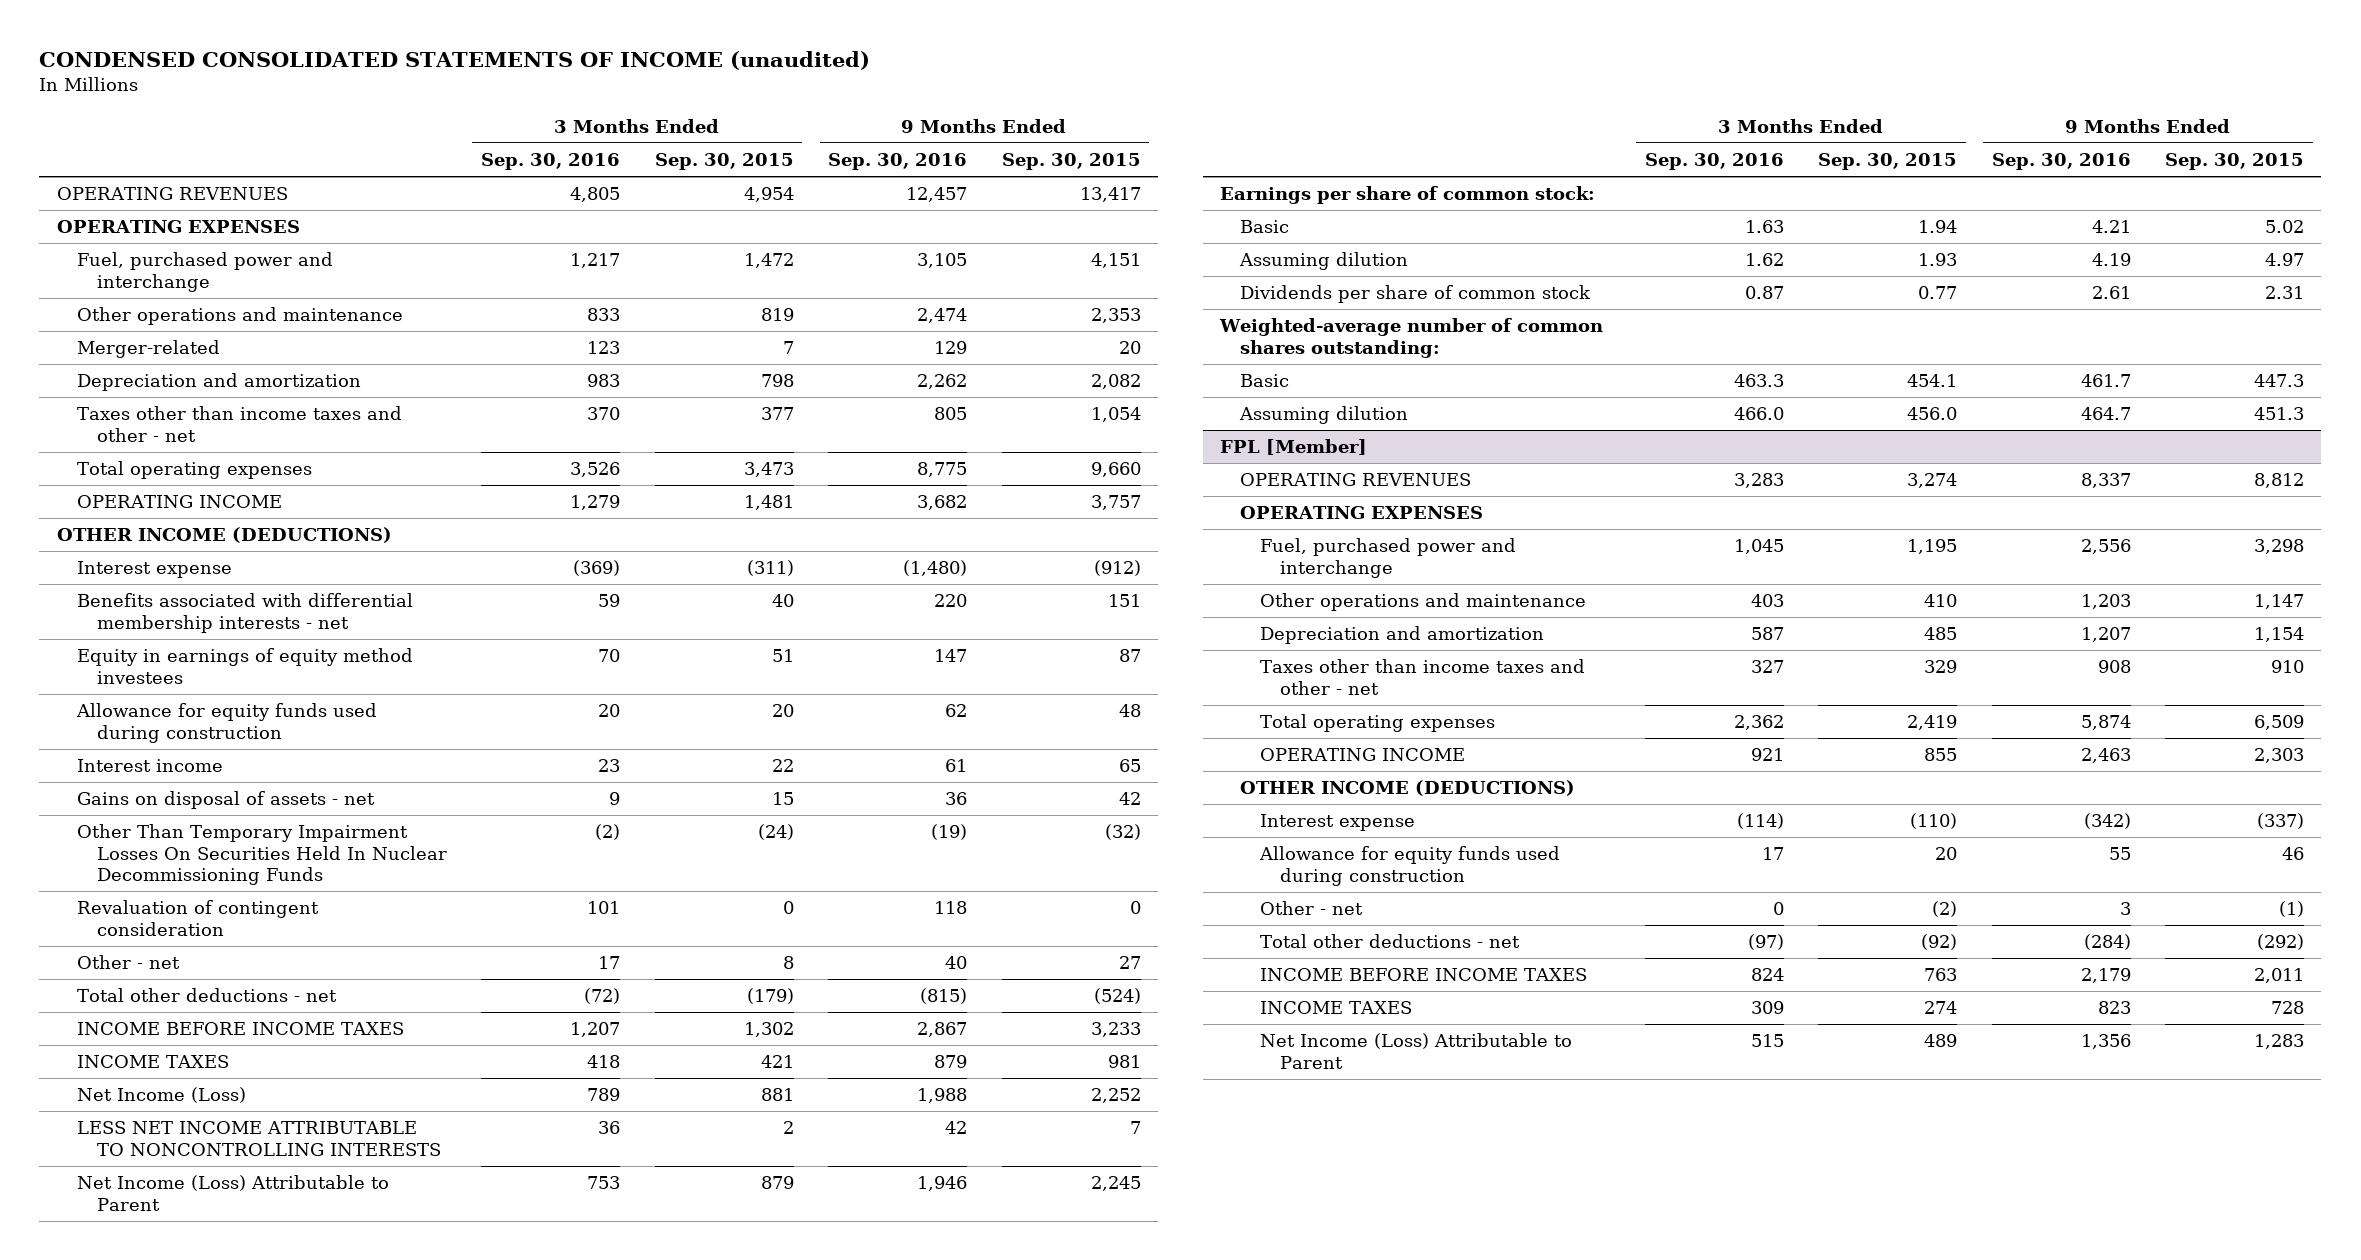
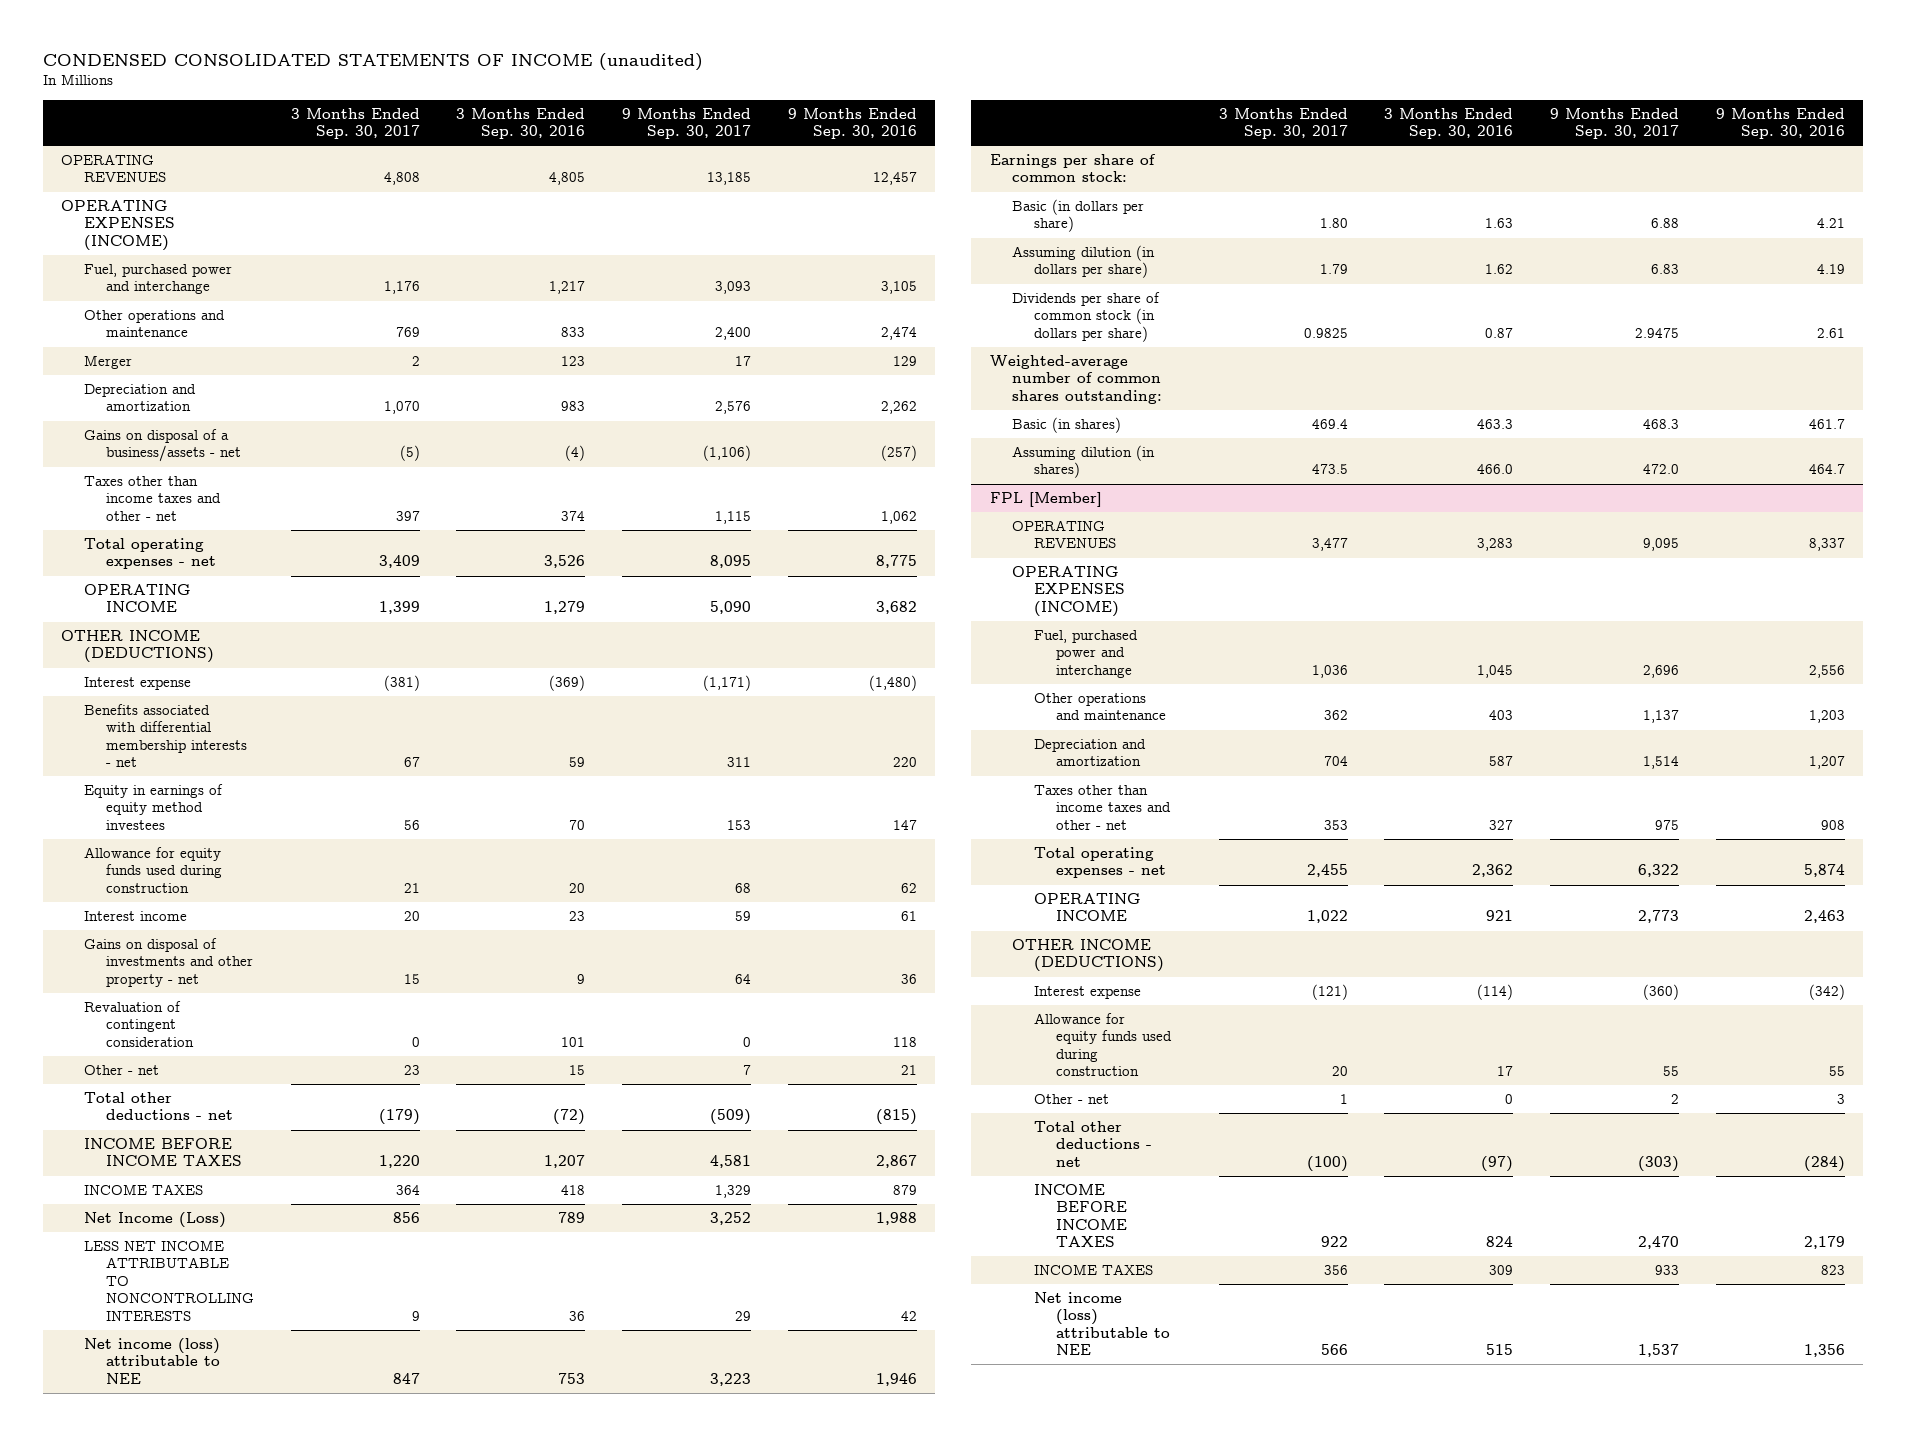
[654,153,794,171] Sep. 30, 2015 -> none
[1001,153,1141,171] Sep. 30, 2015 -> none
none -> [290,107,420,140] 3 Months Ended Sep. 30, 2017
none -> [621,107,751,140] 9 Months Ended Sep. 30, 2017
[56,220,300,234] OPERATING EXPENSES -> [61,200,175,251] OPERATING EXPENSES (INCOME)
[76,340,220,359] Merger-related -> [83,355,132,370] Merger
none -> [83,429,241,463] Gains on disposal of a business/assets - net
[587,407,621,421] 370 -> [561,510,586,521] 374
[934,407,968,421] 805 -> [880,510,917,524] 1,062
[76,461,312,480] Total operating expenses -> [83,538,216,570] Total operating expenses - net
[76,824,447,886] Other Than Temporary Impairment Losses On Securities Held In Nuclear Decommissioning Funds -> none
[76,791,375,810] Gains on disposal of assets - net -> [83,938,253,987] Gains on disposal of investments and other property - net
[598,956,621,970] 17 -> [569,1065,586,1076] 15
[945,956,968,970] 40 -> [900,1065,917,1076] 21
[76,1175,389,1211] Net Income (Loss) Attributable to Parent -> [83,1338,220,1384] Net income (loss) attributable to NEE
[1240,220,1290,234] Basic -> [1011,199,1144,233] Basic (in dollars per share)
[1239,252,1409,271] Assuming dilution -> [1011,245,1155,279] Assuming dilution (in dollars per share)
[1240,285,1592,304] Dividends per share of common stock -> [1011,292,1160,342] Dividends per share of common stock (in dollars per share)
[1240,374,1290,388] Basic -> [1011,417,1121,434] Basic (in shares)
[1239,406,1409,425] Assuming dilution -> [1011,445,1155,479] Assuming dilution (in shares)
[1240,506,1484,520] OPERATING EXPENSES -> [1011,566,1126,617] OPERATING EXPENSES (INCOME)
[1260,714,1496,733] Total operating expenses -> [1034,847,1167,879] Total operating expenses - net
[1260,1033,1573,1069] Net Income (Loss) Attributable to Parent -> [1034,1292,1171,1356] Net income (loss) attributable to NEE

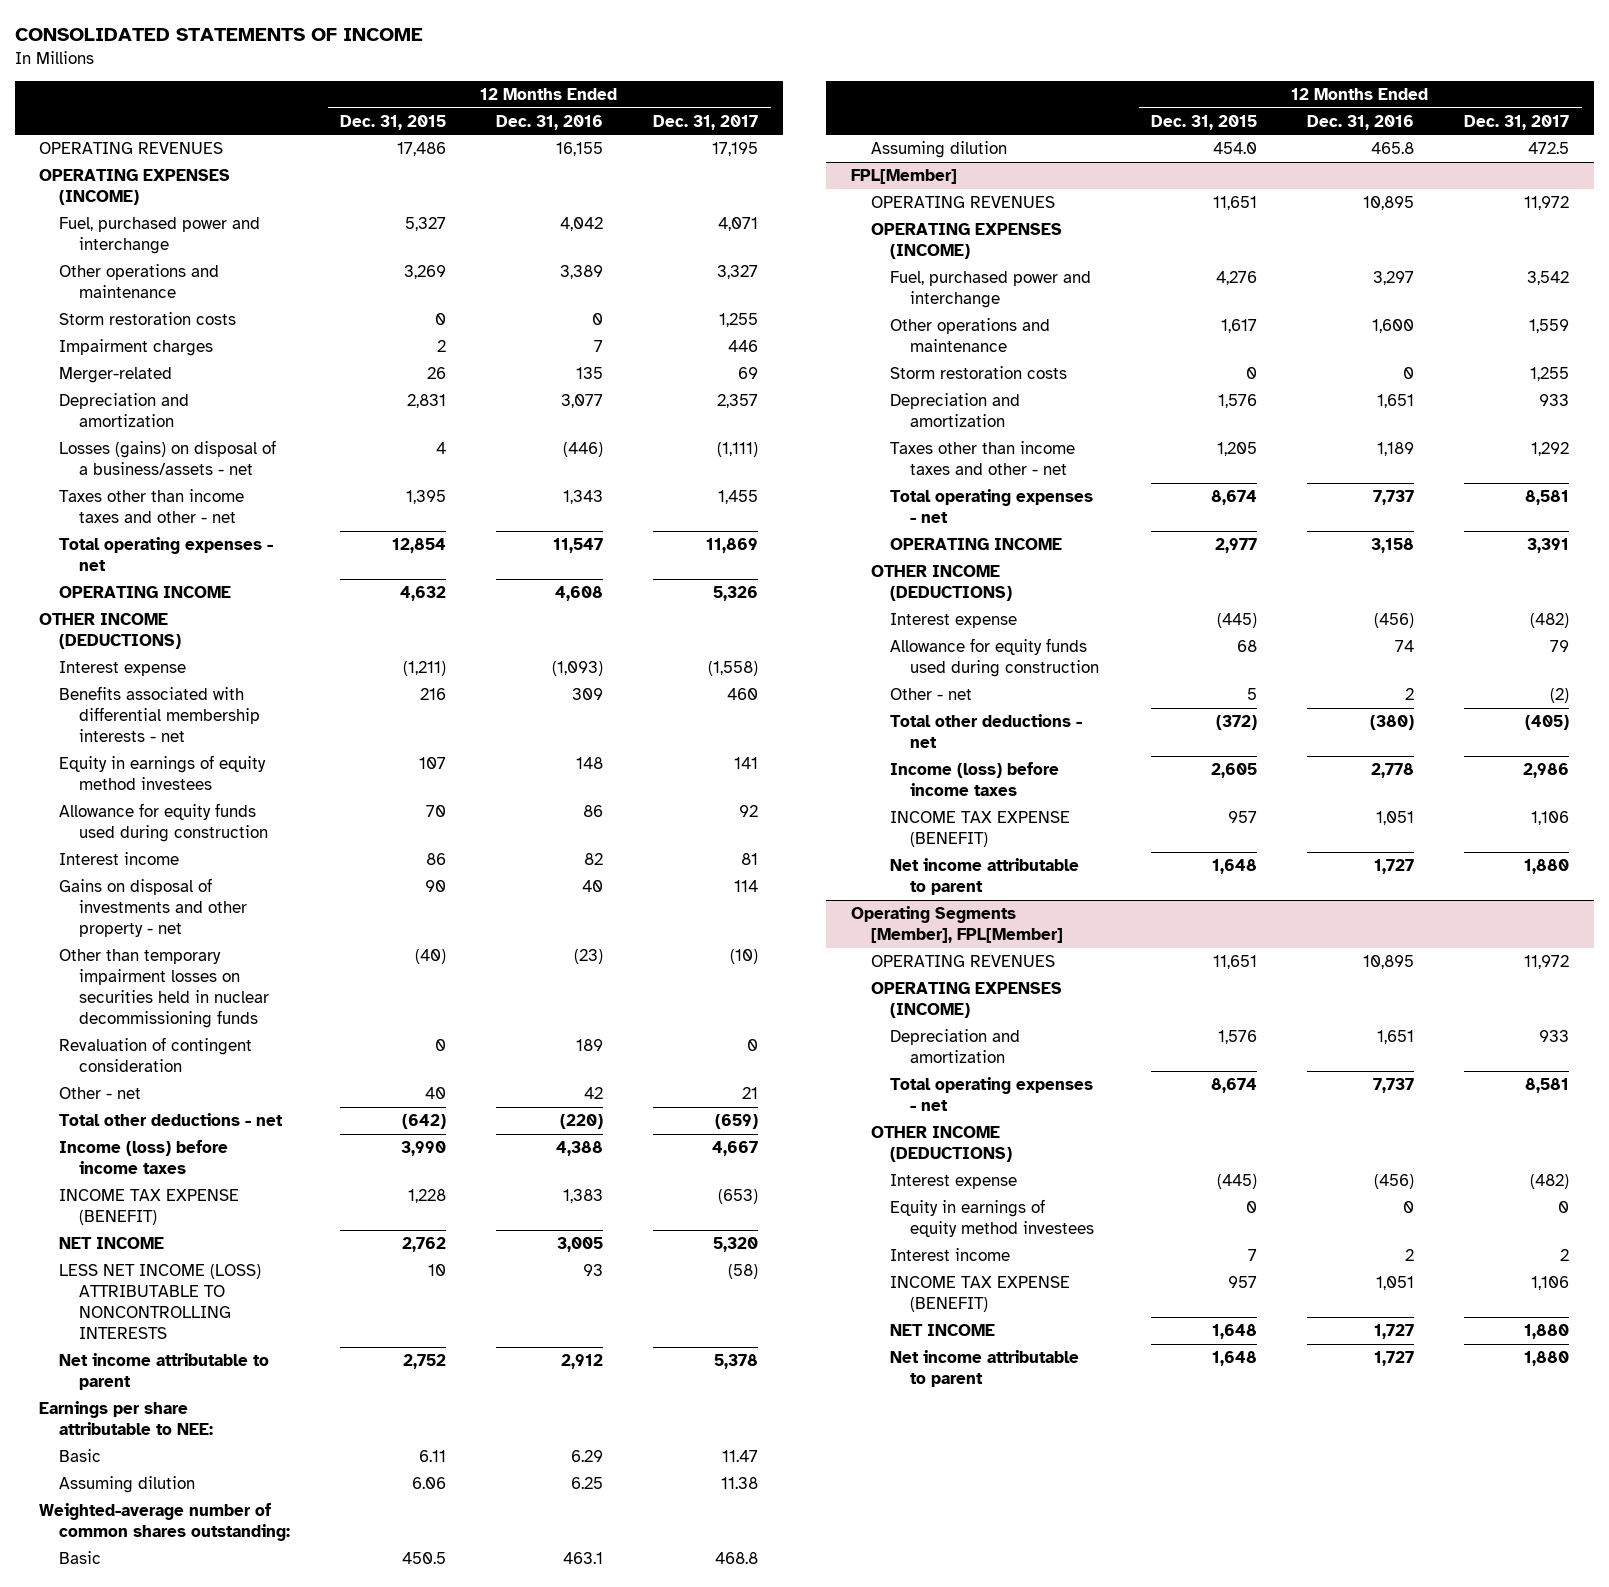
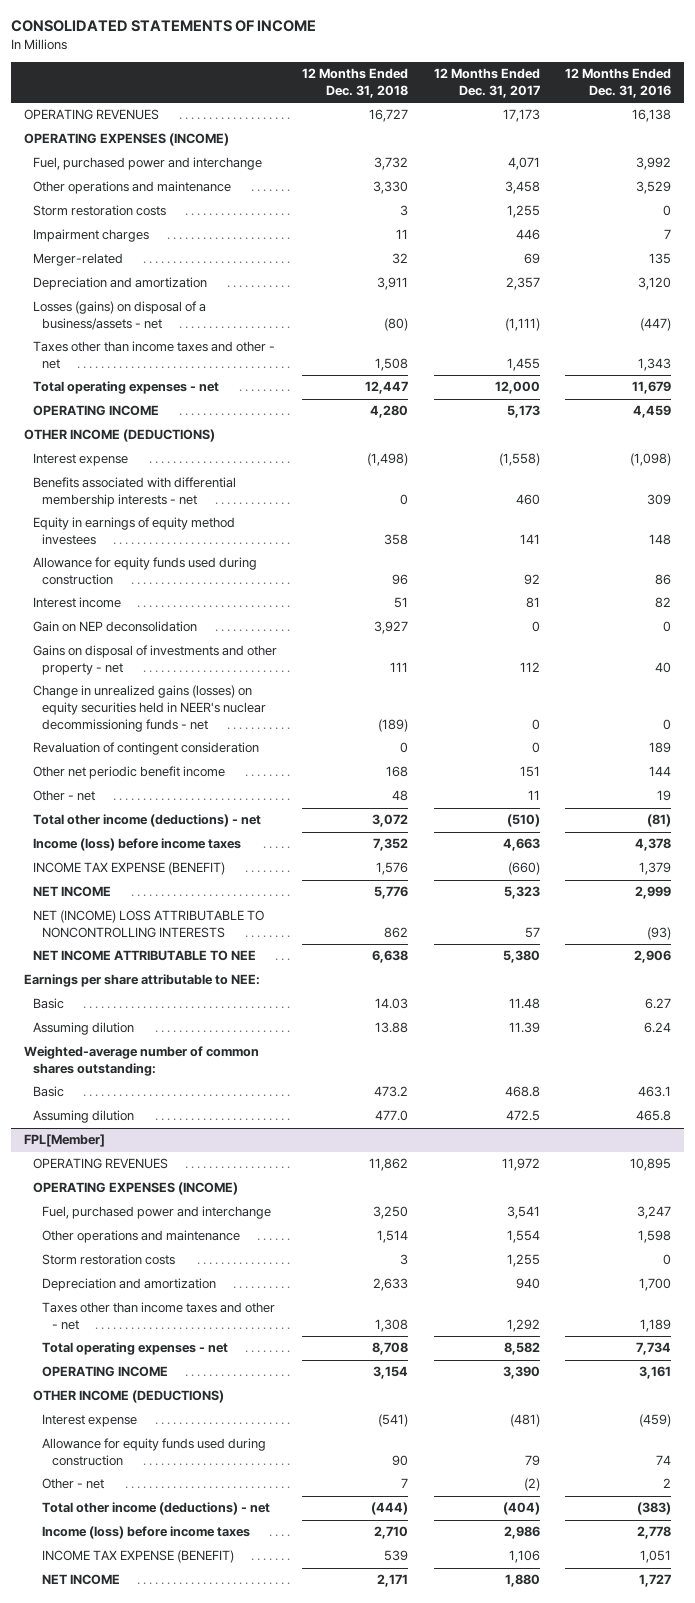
[340,114,447,130] Dec. 31, 2015 -> none
none -> [302,68,409,98] 12 Months Ended Dec. 31, 2018
[556,142,604,157] 16,155 -> [632,109,672,123] 16,138
[712,142,759,157] 17,195 -> [502,109,540,123] 17,173
[560,217,604,232] 4,042 -> [636,157,672,171] 3,992
[560,265,604,280] 3,389 -> [636,181,672,195] 3,529
[717,265,759,280] 3,327 -> [504,181,540,195] 3,458
[561,394,604,409] 3,077 -> [638,277,672,291] 3,120
[563,442,604,458] (446) -> [640,318,672,332] (447)
[553,538,604,554] 11,547 -> [632,381,672,395] 11,679
[706,538,759,554] 11,869 -> [494,381,540,395] 12,000
[555,586,604,602] 4,608 -> [633,405,672,419] 4,459
[713,586,759,602] 5,326 -> [506,405,540,419] 5,173
[552,661,604,677] (1,093) -> [630,453,672,467] (1,098)
none -> [33,621,198,633] Gain on NEP deconsolidation
[734,880,759,893] 114 -> [519,662,540,673] 112
[59,949,270,1029] Other than temporary impairment losses on securities held in nuclear decommissioning funds -> [33,685,267,732] Change in unrealized gains (losses) on equity securities held in NEER's nuclear decommissioning funds - net
[574,949,604,965] (23) -> [663,718,672,730] 0
[730,949,759,965] (10) -> [531,718,540,730] 0
none -> [33,766,226,780] Other net periodic benefit income
[584,1087,604,1100] 42 -> [657,790,672,802] 19
[742,1087,759,1100] 21 -> [527,790,540,801] 11
[59,1113,284,1127] Total other deductions - net -> [33,814,262,828] Total other income (deductions) - net
[560,1114,604,1130] (220) -> [647,814,672,828] (81)
[715,1114,759,1130] (659) -> [506,814,540,828] (510)
[556,1141,604,1157] 4,388 -> [635,838,672,852] 4,378
[712,1141,759,1157] 4,667 -> [502,838,540,852] 4,663
[563,1189,604,1204] 1,383 -> [639,862,672,876] 1,379
[718,1189,759,1205] (653) -> [507,862,540,876] (660)
[557,1237,604,1253] 3,005 -> [635,886,672,900] 2,999
[713,1237,759,1253] 5,320 -> [503,886,540,900] 5,323
[59,1264,262,1340] LESS NET INCOME (LOSS) ATTRIBUTABLE TO NONCONTROLLING INTERESTS -> [33,910,265,939] NET (INCOME) LOSS ATTRIBUTABLE TO NONCONTROLLING INTERESTS
[583,1264,604,1277] 93 -> [647,927,672,941] (93)
[728,1264,759,1280] (58) -> [524,927,540,939] 57
[59,1353,270,1391] Net income attributable to parent -> [33,950,257,962] NET INCOME ATTRIBUTABLE TO NEE
[561,1354,604,1370] 2,912 -> [634,950,672,964] 2,906
[714,1354,759,1370] 5,378 -> [502,950,540,964] 5,380
[571,1450,604,1463] 6.29 -> [645,998,672,1010] 6.27
[722,1450,759,1463] 11.47 -> [508,998,540,1010] 11.48
[571,1477,604,1490] 6.25 -> [644,1022,672,1034] 6.24
[721,1477,759,1490] 11.38 -> [508,1022,540,1034] 11.39
[1373,271,1415,286] 3,297 -> [637,1206,672,1220] 3,247
[1527,271,1570,286] 3,542 -> [506,1206,540,1220] 3,541
[1372,319,1415,334] 1,600 -> [638,1230,672,1244] 1,598
[1529,319,1570,334] 1,559 -> [506,1230,540,1244] 1,554
[1377,394,1415,409] 1,651 -> [639,1278,672,1292] 1,700
[1539,394,1570,407] 933 -> [515,1278,540,1290] 940
[1373,490,1415,506] 7,737 -> [636,1342,672,1356] 7,734
[1525,490,1570,506] 8,581 -> [503,1342,540,1356] 8,582
[1371,538,1415,554] 3,158 -> [639,1366,672,1380] 3,161
[1527,538,1570,554] 3,391 -> [502,1366,540,1380] 3,390
[1374,613,1415,629] (456) -> [639,1414,672,1428] (459)
[1530,613,1570,629] (482) -> [509,1414,540,1428] (481)
[890,714,1083,749] Total other deductions - net -> [42,1502,271,1516] Total other income (deductions) - net
[1370,715,1415,731] (380) -> [637,1502,672,1516] (383)
[1525,715,1570,731] (405) -> [502,1502,540,1516] (404)
[890,858,1080,896] Net income attributable to parent -> none
[850,906,1063,944] Operating Segments [Member], FPL[Member] -> none
[870,955,1055,968] OPERATING REVENUES -> none
[870,982,1062,1019] OPERATING EXPENSES (INCOME) -> none
[890,1029,1021,1064] Depreciation and amortization -> none
[890,1077,1094,1112] Total operating expenses - net -> none
[870,1126,1013,1163] OTHER INCOME (DEDUCTIONS) -> none
[890,1174,1018,1190] Interest expense -> none
[890,1199,1095,1238] Equity in earnings of equity method investees -> none
[890,1248,1011,1262] Interest income -> none
[890,1276,1071,1313] INCOME TAX EXPENSE (BENEFIT) -> none
[890,1350,1080,1388] Net income attributable to parent -> none

